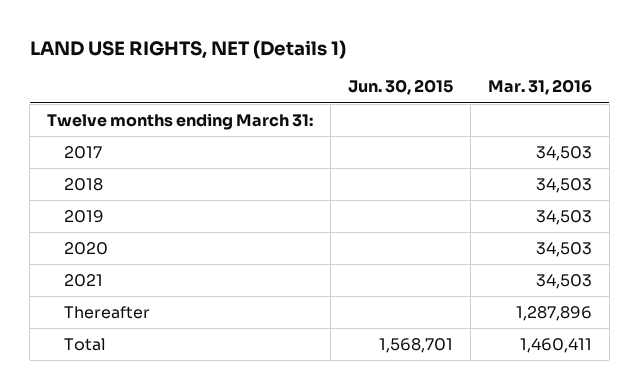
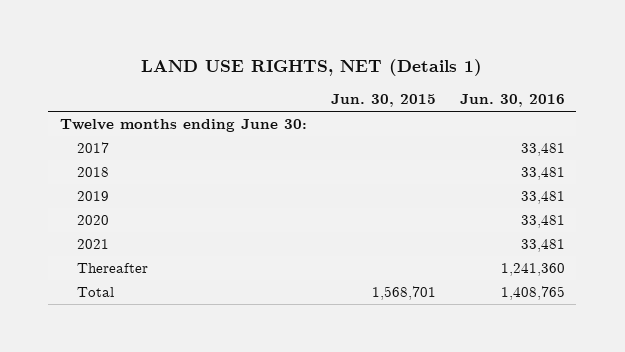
[488,79,593,96] Mar. 31, 2016 -> none
none -> [459,94,565,108] Jun. 30, 2016
[47,112,314,130] Twelve months ending March 31: -> [60,119,308,133] Twelve months ending June 30:

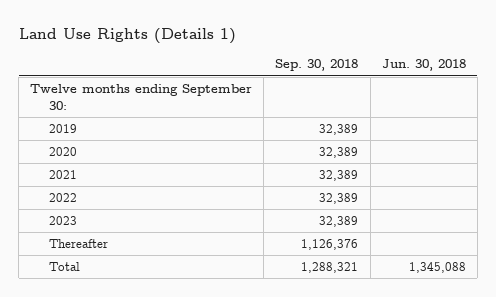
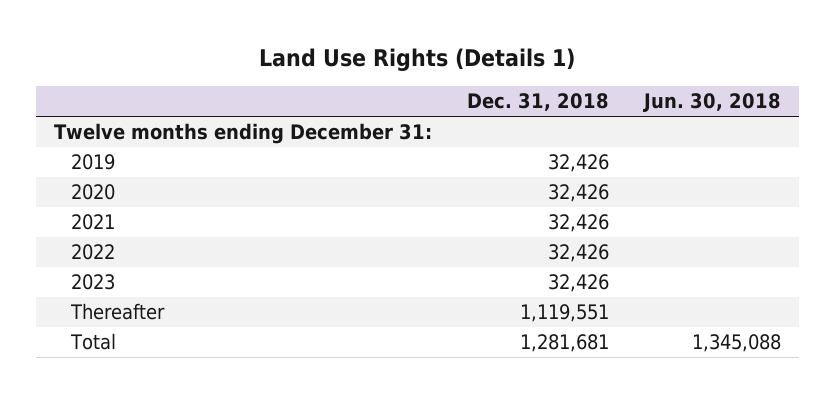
[275,59,359,72] Sep. 30, 2018 -> none
none -> [466,93,609,112] Dec. 31, 2018
[30,84,253,110] Twelve months ending September 30: -> [53,123,432,145] Twelve months ending December 31:

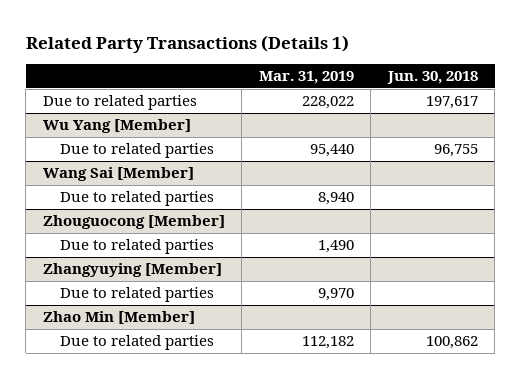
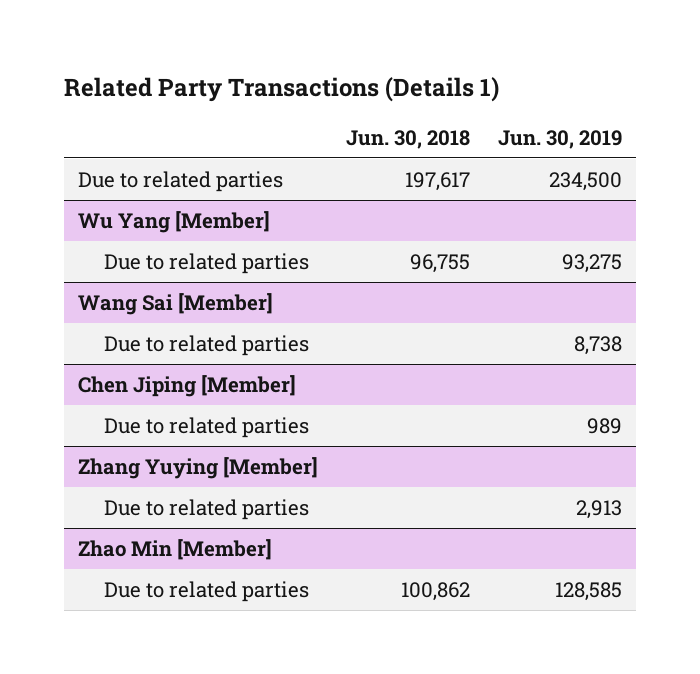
[258,71,354,85] Mar. 31, 2019 -> none
none -> [497,129,622,149] Jun. 30, 2019
[42,215,225,230] Zhouguocong [Member] -> [78,374,297,397] Chen Jiping [Member]
[42,263,222,278] Zhangyuying [Member] -> [78,456,319,479] Zhang Yuying [Member]

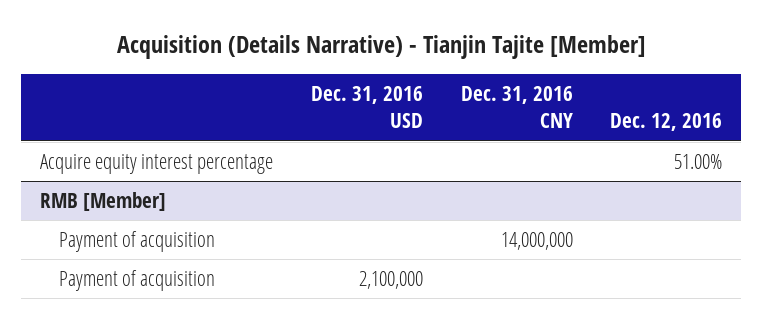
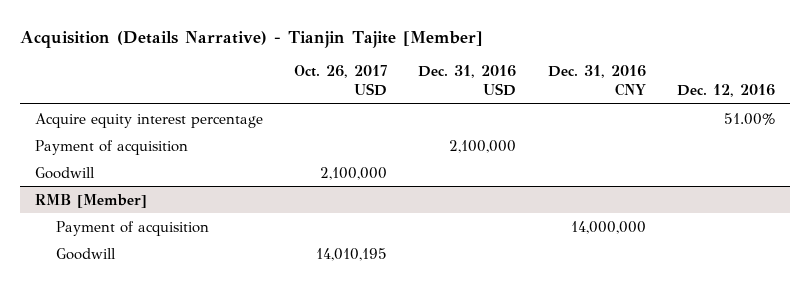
none -> [294,65,388,97] Oct. 26, 2017 USD
none -> [35,139,189,155] Payment of acquisition
none -> [35,166,96,179] Goodwill
[59,270,216,292] Payment of acquisition -> none
none -> [56,247,117,260] Goodwill

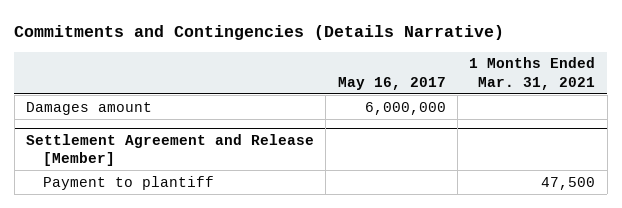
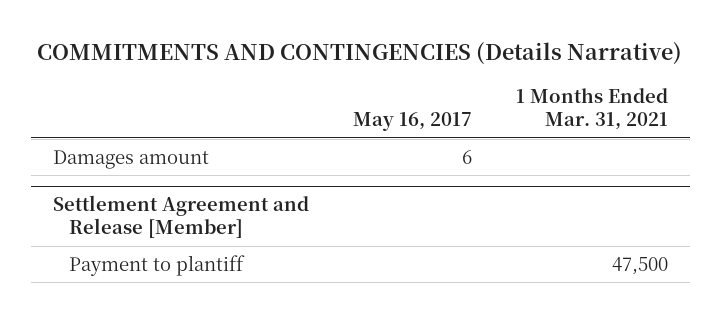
[14,25,505,41] Commitments and Contingencies (Details Narrative) -> [37,41,683,65] COMMITMENTS AND CONTINGENCIES (Details Narrative)
[364,101,446,115] 6,000,000 -> [461,149,472,164] 6

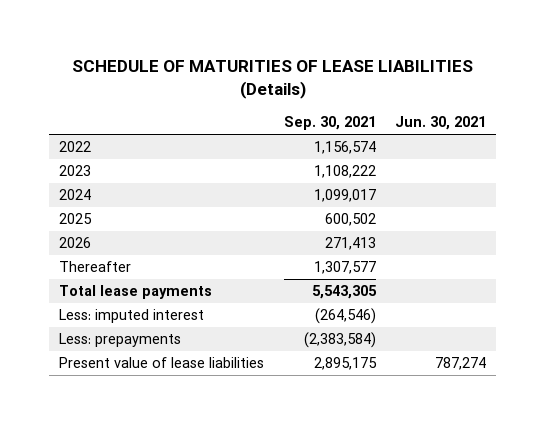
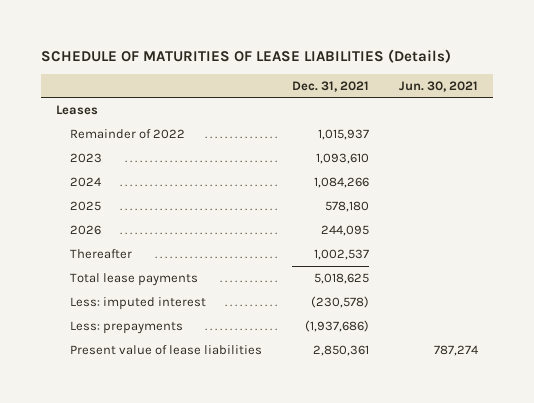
[283,116,376,131] Sep. 30, 2021 -> none
none -> [291,80,369,92] Dec. 31, 2021
none -> [55,104,98,115] Leases
[59,141,92,153] 2022 -> [69,128,185,139] Remainder of 2022

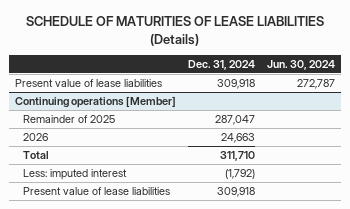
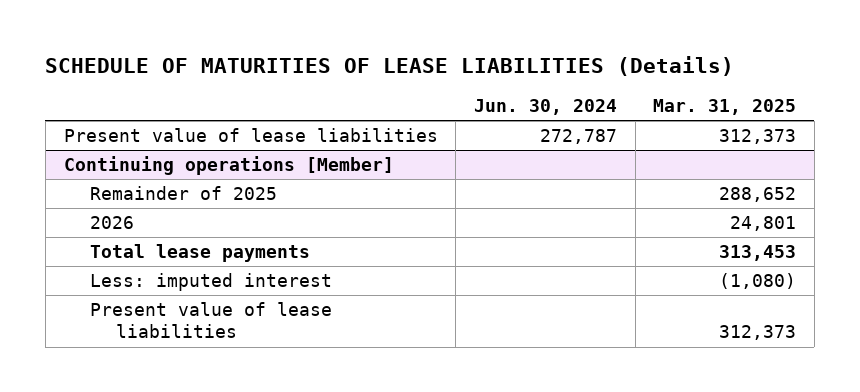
[188,59,256,70] Dec. 31, 2024 -> none
none -> [653,99,797,116] Mar. 31, 2025
[23,151,50,160] Total -> [89,244,310,263] Total lease payments

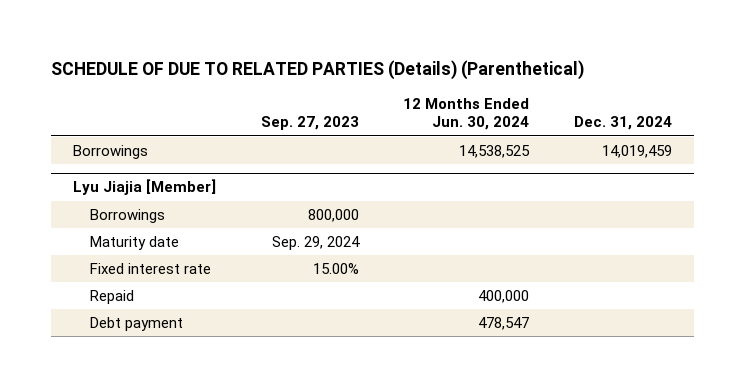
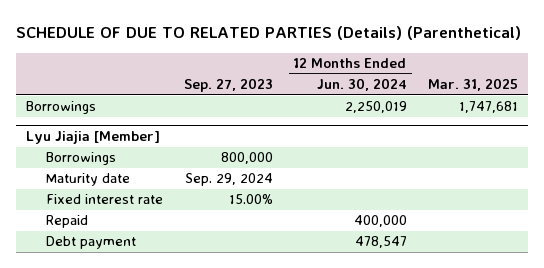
[573,116,672,131] Dec. 31, 2024 -> none
none -> [427,78,518,92] Mar. 31, 2025
[459,145,531,159] 14,538,525 -> [344,101,407,114] 2,250,019

